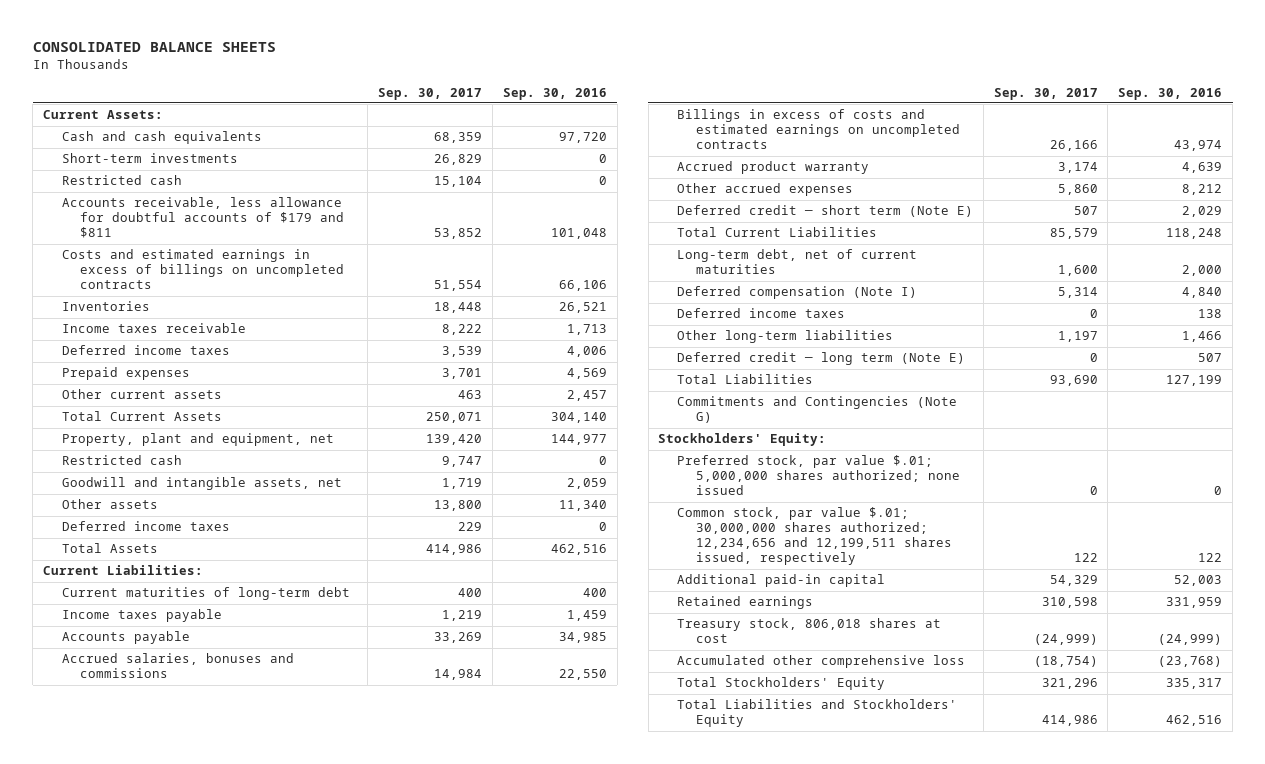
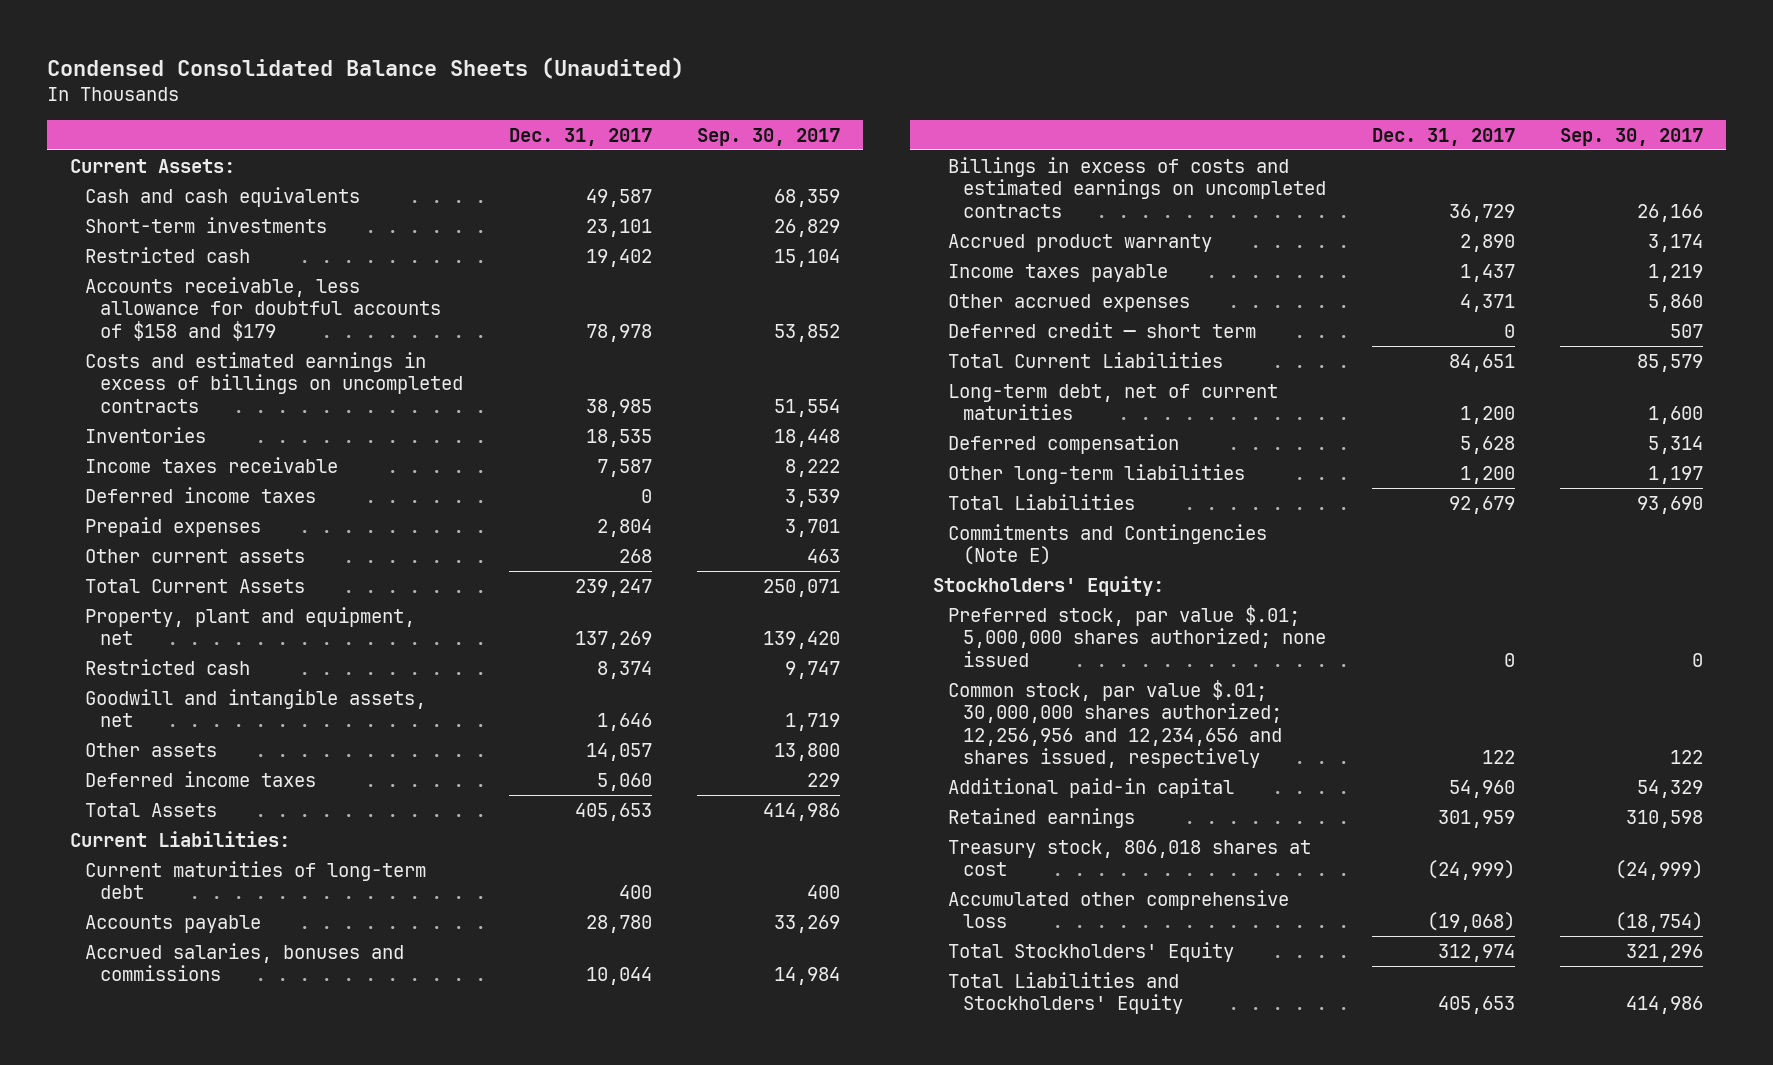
[32,41,276,52] CONSOLIDATED BALANCE SHEETS -> [46,57,684,80] Condensed Consolidated Balance Sheets (Unaudited)
[502,87,607,100] Sep. 30, 2016 -> none
none -> [508,127,652,146] Dec. 31, 2017
[61,197,345,239] Accounts receivable, less allowance for doubtful accounts of $179 and $811 -> [84,276,442,341] Accounts receivable, less allowance for doubtful accounts of $158 and $179
[61,609,222,623] Income taxes payable -> [947,263,1168,282] Income taxes payable
[677,205,974,218] Deferred credit ─ short term (Note E) -> [947,321,1256,338] Deferred credit ─ short term
[677,308,846,319] Deferred income taxes -> none
[677,286,918,300] Deferred compensation (Note I) -> [947,433,1179,454] Deferred compensation
[677,352,966,366] Deferred credit ─ long term (Note E) -> none
[677,396,958,424] Commitments and Contingencies (Note G) -> [947,523,1267,566] Commitments and Contingencies (Note E)
[677,507,952,566] Common stock, par value $.01; 30,000,000 shares authorized; 12,234,656 and 12,199,511 shares issued, respectively -> [947,679,1283,769] Common stock, par value $.01; 30,000,000 shares authorized; 12,256,956 and 12,234,656 and shares issued, respectively

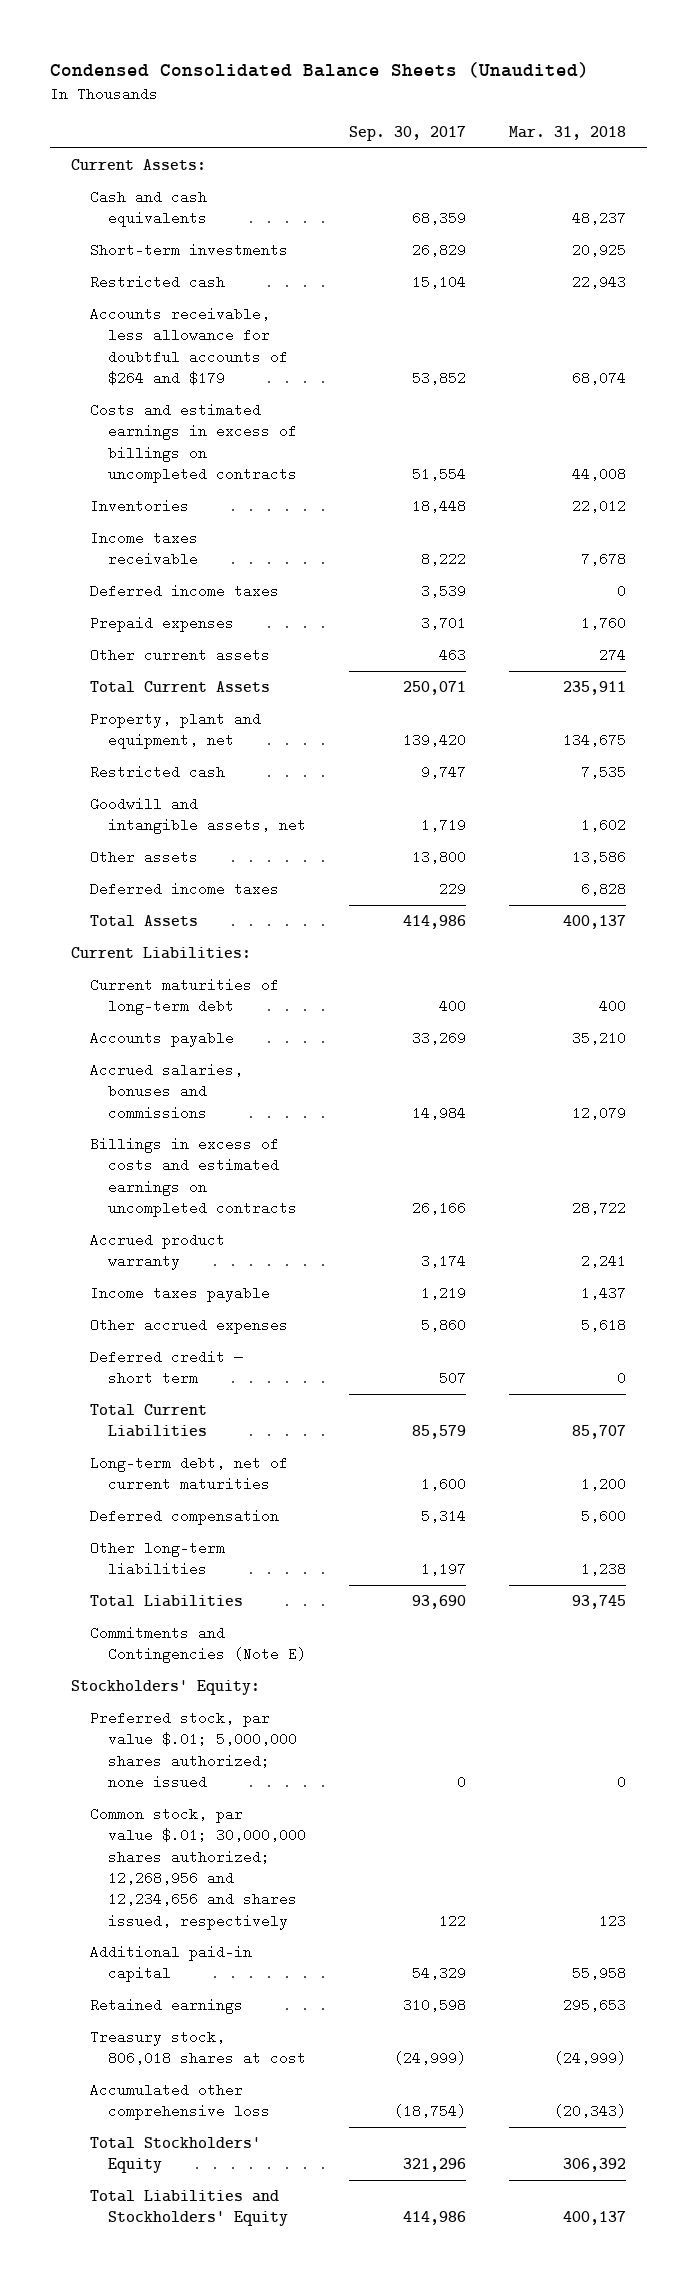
[508,127,652,146] Dec. 31, 2017 -> none
none -> [508,126,626,141] Mar. 31, 2018
[84,276,442,341] Accounts receivable, less allowance for doubtful accounts of $158 and $179 -> [89,307,289,385] Accounts receivable, less allowance for doubtful accounts of $264 and $179
[947,679,1283,769] Common stock, par value $.01; 30,000,000 shares authorized; 12,256,956 and 12,234,656 and shares issued, respectively -> [89,1807,307,1930] Common stock, par value $.01; 30,000,000 shares authorized; 12,268,956 and 12,234,656 and shares issued, respectively

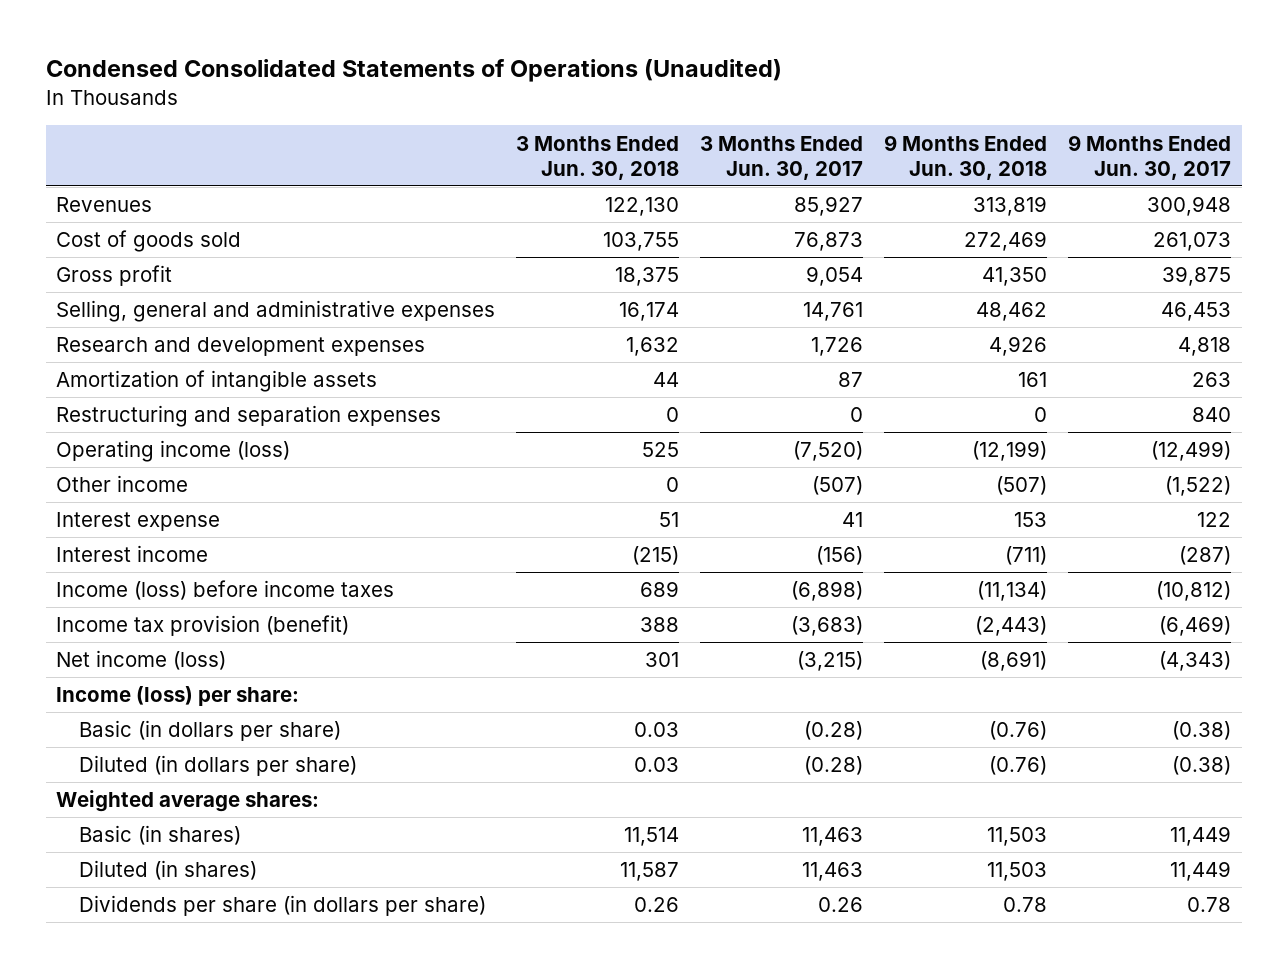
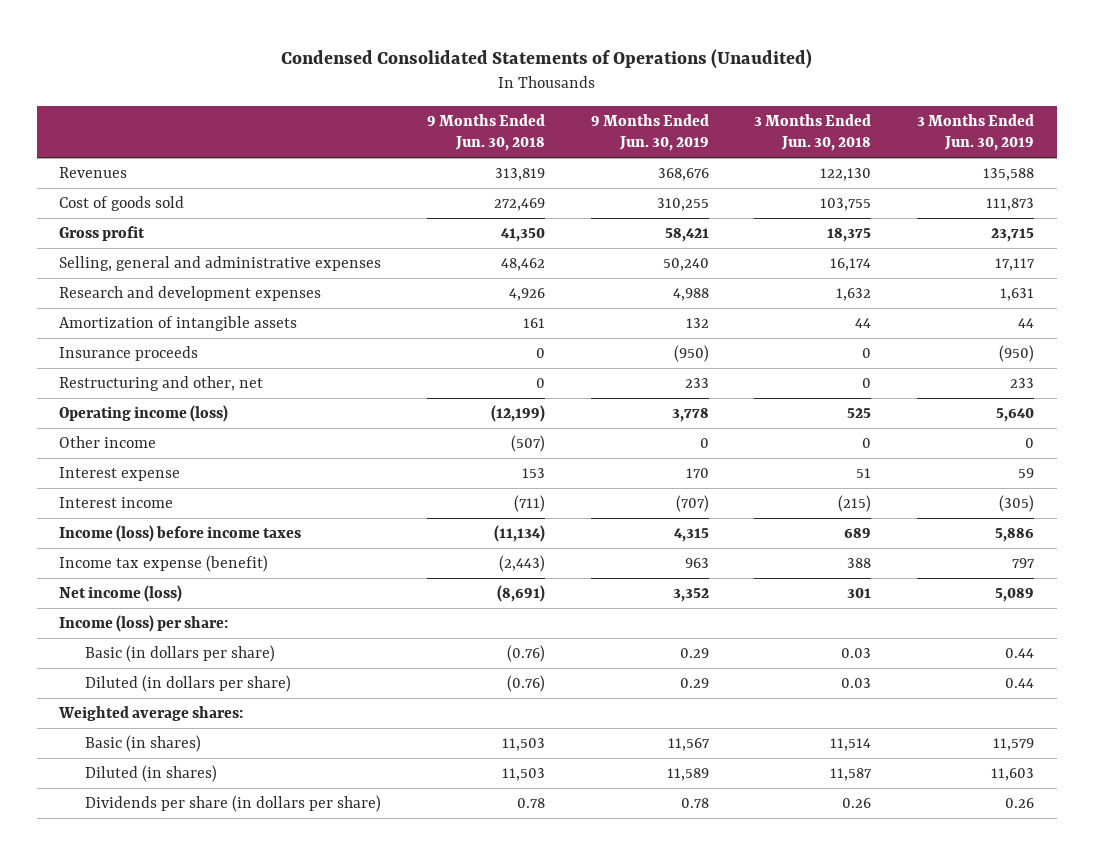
[700,135,864,180] 3 Months Ended Jun. 30, 2017 -> none
[1068,134,1232,180] 9 Months Ended Jun. 30, 2017 -> none
none -> [590,114,709,152] 9 Months Ended Jun. 30, 2019
none -> [916,114,1034,152] 3 Months Ended Jun. 30, 2019
[56,405,442,428] Restructuring and separation expenses -> none
none -> [59,346,199,362] Insurance proceeds
none -> [59,376,264,392] Restructuring and other, net
[56,615,350,637] Income tax provision (benefit) -> [59,555,269,573] Income tax expense (benefit)

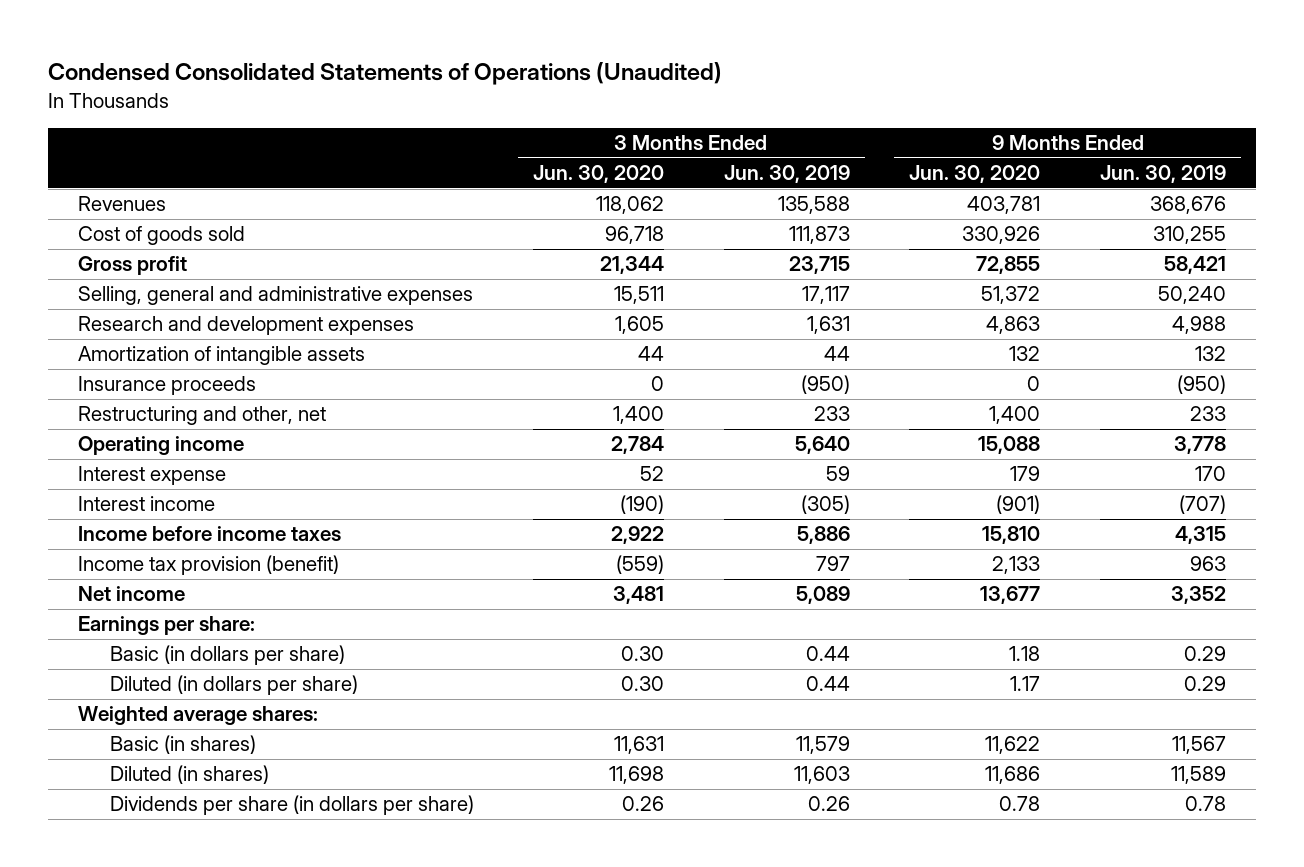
[427,114,546,152] 9 Months Ended Jun. 30, 2018 -> none
[754,114,872,152] 3 Months Ended Jun. 30, 2018 -> none
none -> [533,165,665,184] Jun. 30, 2020
none -> [909,165,1041,184] Jun. 30, 2020
[59,436,157,449] Other income -> none
[59,405,229,423] Operating income (loss) -> [78,436,245,456] Operating income
[59,525,302,543] Income (loss) before income taxes -> [78,526,342,542] Income before income taxes
[59,555,269,573] Income tax expense (benefit) -> [78,555,340,576] Income tax provision (benefit)
[59,585,183,603] Net income (loss) -> [78,586,186,602] Net income
[59,615,229,633] Income (loss) per share: -> [78,616,256,636] Earnings per share:

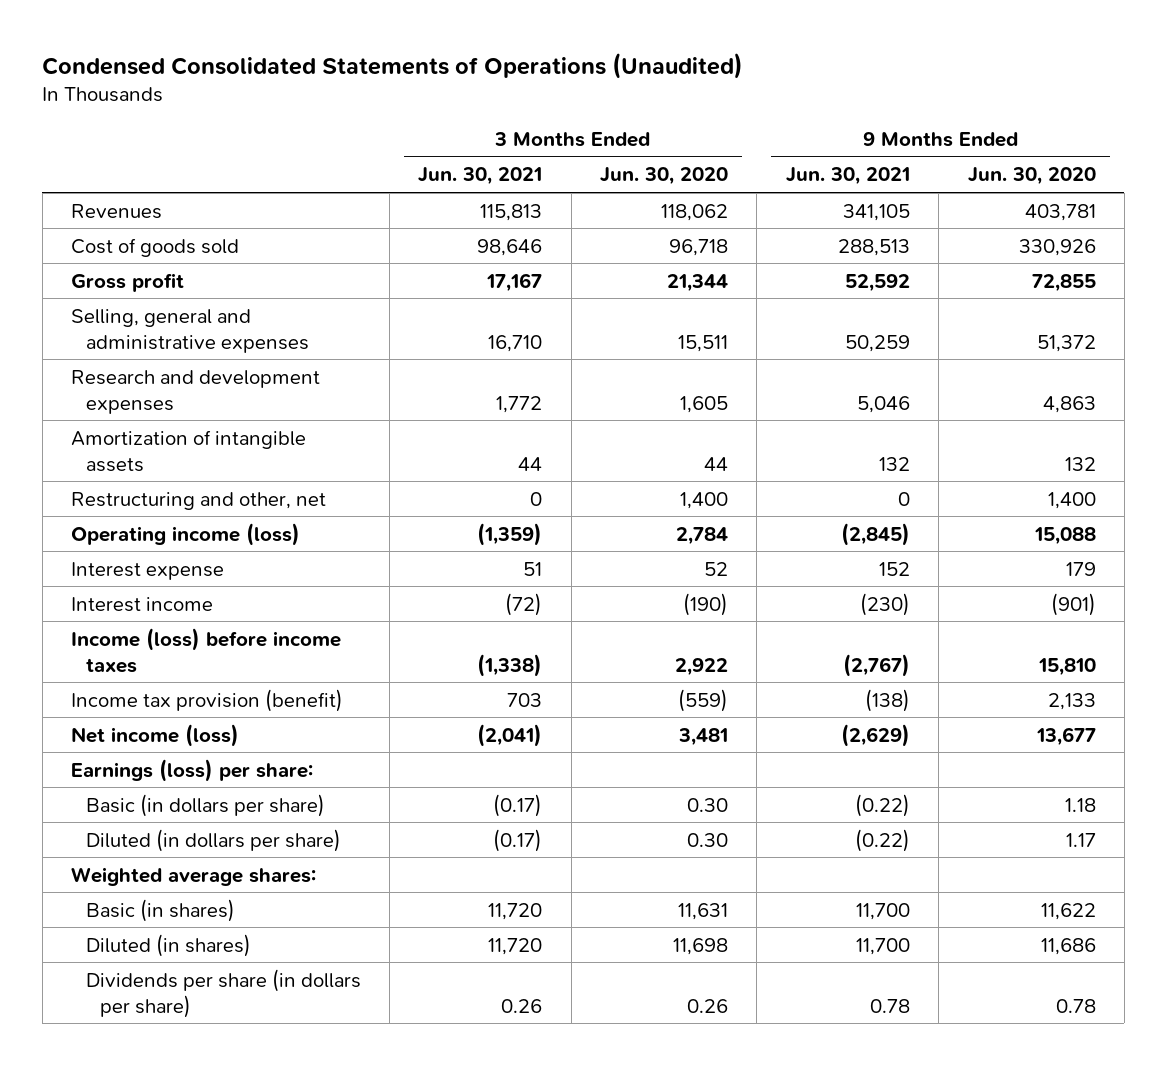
[723,165,850,184] Jun. 30, 2019 -> none
[1099,165,1226,184] Jun. 30, 2019 -> none
none -> [418,167,543,186] Jun. 30, 2021
none -> [785,167,910,186] Jun. 30, 2021
[78,376,257,396] Insurance proceeds -> none
[78,436,245,456] Operating income -> [71,522,301,546] Operating income (loss)
[78,526,342,542] Income before income taxes -> [71,627,342,673] Income (loss) before income taxes
[78,586,186,602] Net income -> [71,723,240,747] Net income (loss)
[78,616,256,636] Earnings per share: -> [71,758,314,782] Earnings (loss) per share:

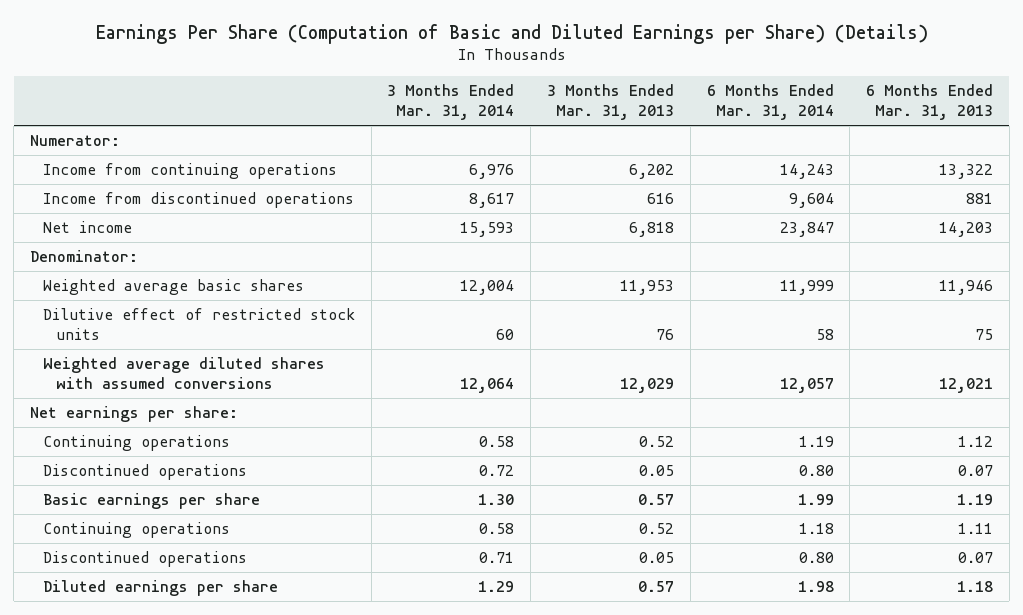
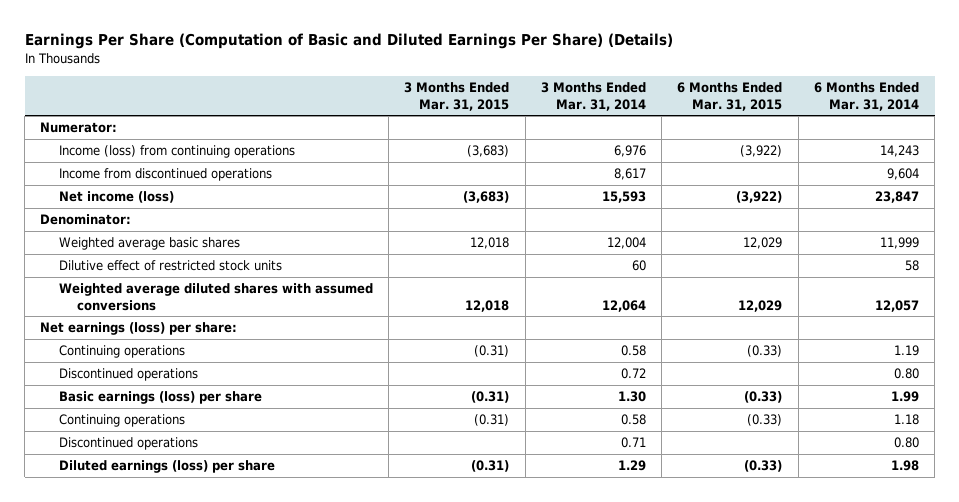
[95,23,928,44] Earnings Per Share (Computation of Basic and Diluted Earnings per Share) (Details) -> [24,33,673,50] Earnings Per Share (Computation of Basic and Diluted Earnings Per Share) (Details)
[547,84,675,121] 3 Months Ended Mar. 31, 2013 -> none
[866,84,994,121] 6 Months Ended Mar. 31, 2013 -> none
none -> [404,82,510,111] 3 Months Ended Mar. 31, 2015
none -> [677,82,783,111] 6 Months Ended Mar. 31, 2015
[42,162,337,179] Income from continuing operations -> [58,145,295,159] Income (loss) from continuing operations
[42,220,132,233] Net income -> [58,191,174,204] Net income (loss)
[29,405,238,422] Net earnings per share: -> [40,322,238,336] Net earnings (loss) per share:
[42,492,260,509] Basic earnings per share -> [58,391,262,405] Basic earnings (loss) per share
[42,579,278,596] Diluted earnings per share -> [58,460,275,474] Diluted earnings (loss) per share

